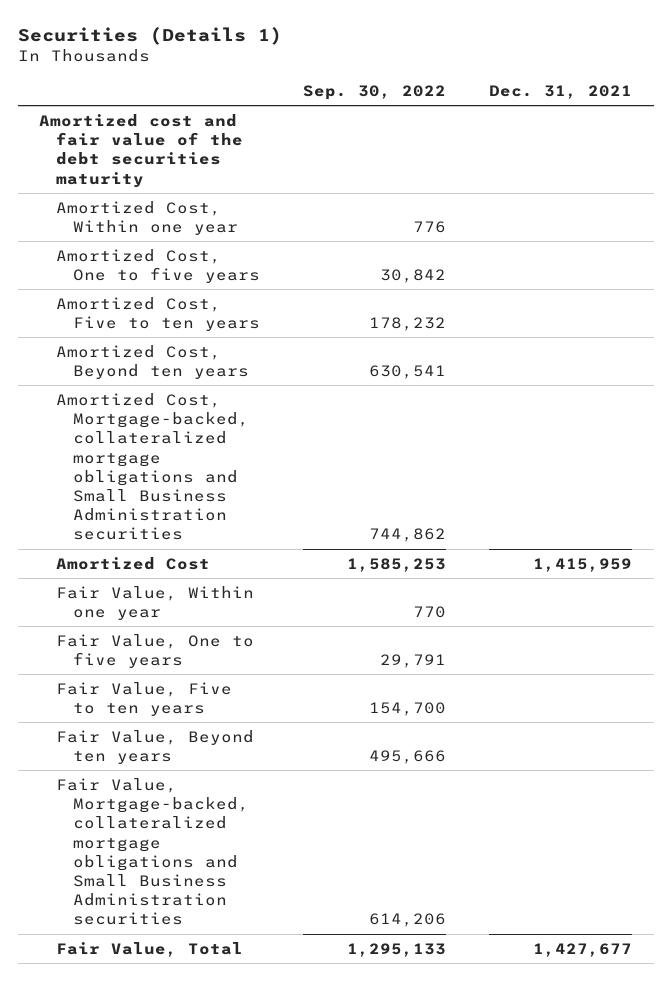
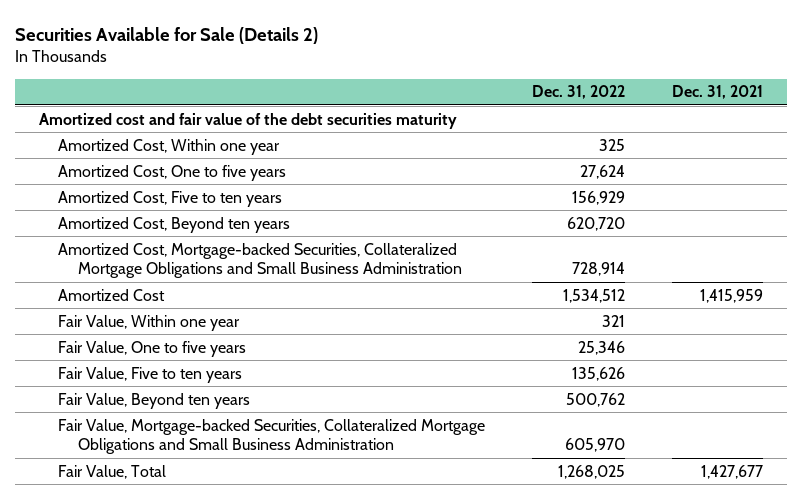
[17,26,282,45] Securities (Details 1) -> [15,26,319,44] Securities Available for Sale (Details 2)
[303,84,447,100] Sep. 30, 2022 -> none
none -> [532,85,626,100] Dec. 31, 2022
[56,392,250,541] Amortized Cost, Mortgage-backed, collateralized mortgage obligations and Small Business Administration securities -> [58,242,463,279] Amortized Cost, Mortgage-backed Securities, Collateralized Mortgage Obligations and Small Business Administration
[56,777,250,926] Fair Value, Mortgage-backed, collateralized mortgage obligations and Small Business Administration securities -> [58,418,486,455] Fair Value, Mortgage-backed Securities, Collateralized Mortgage Obligations and Small Business Administration

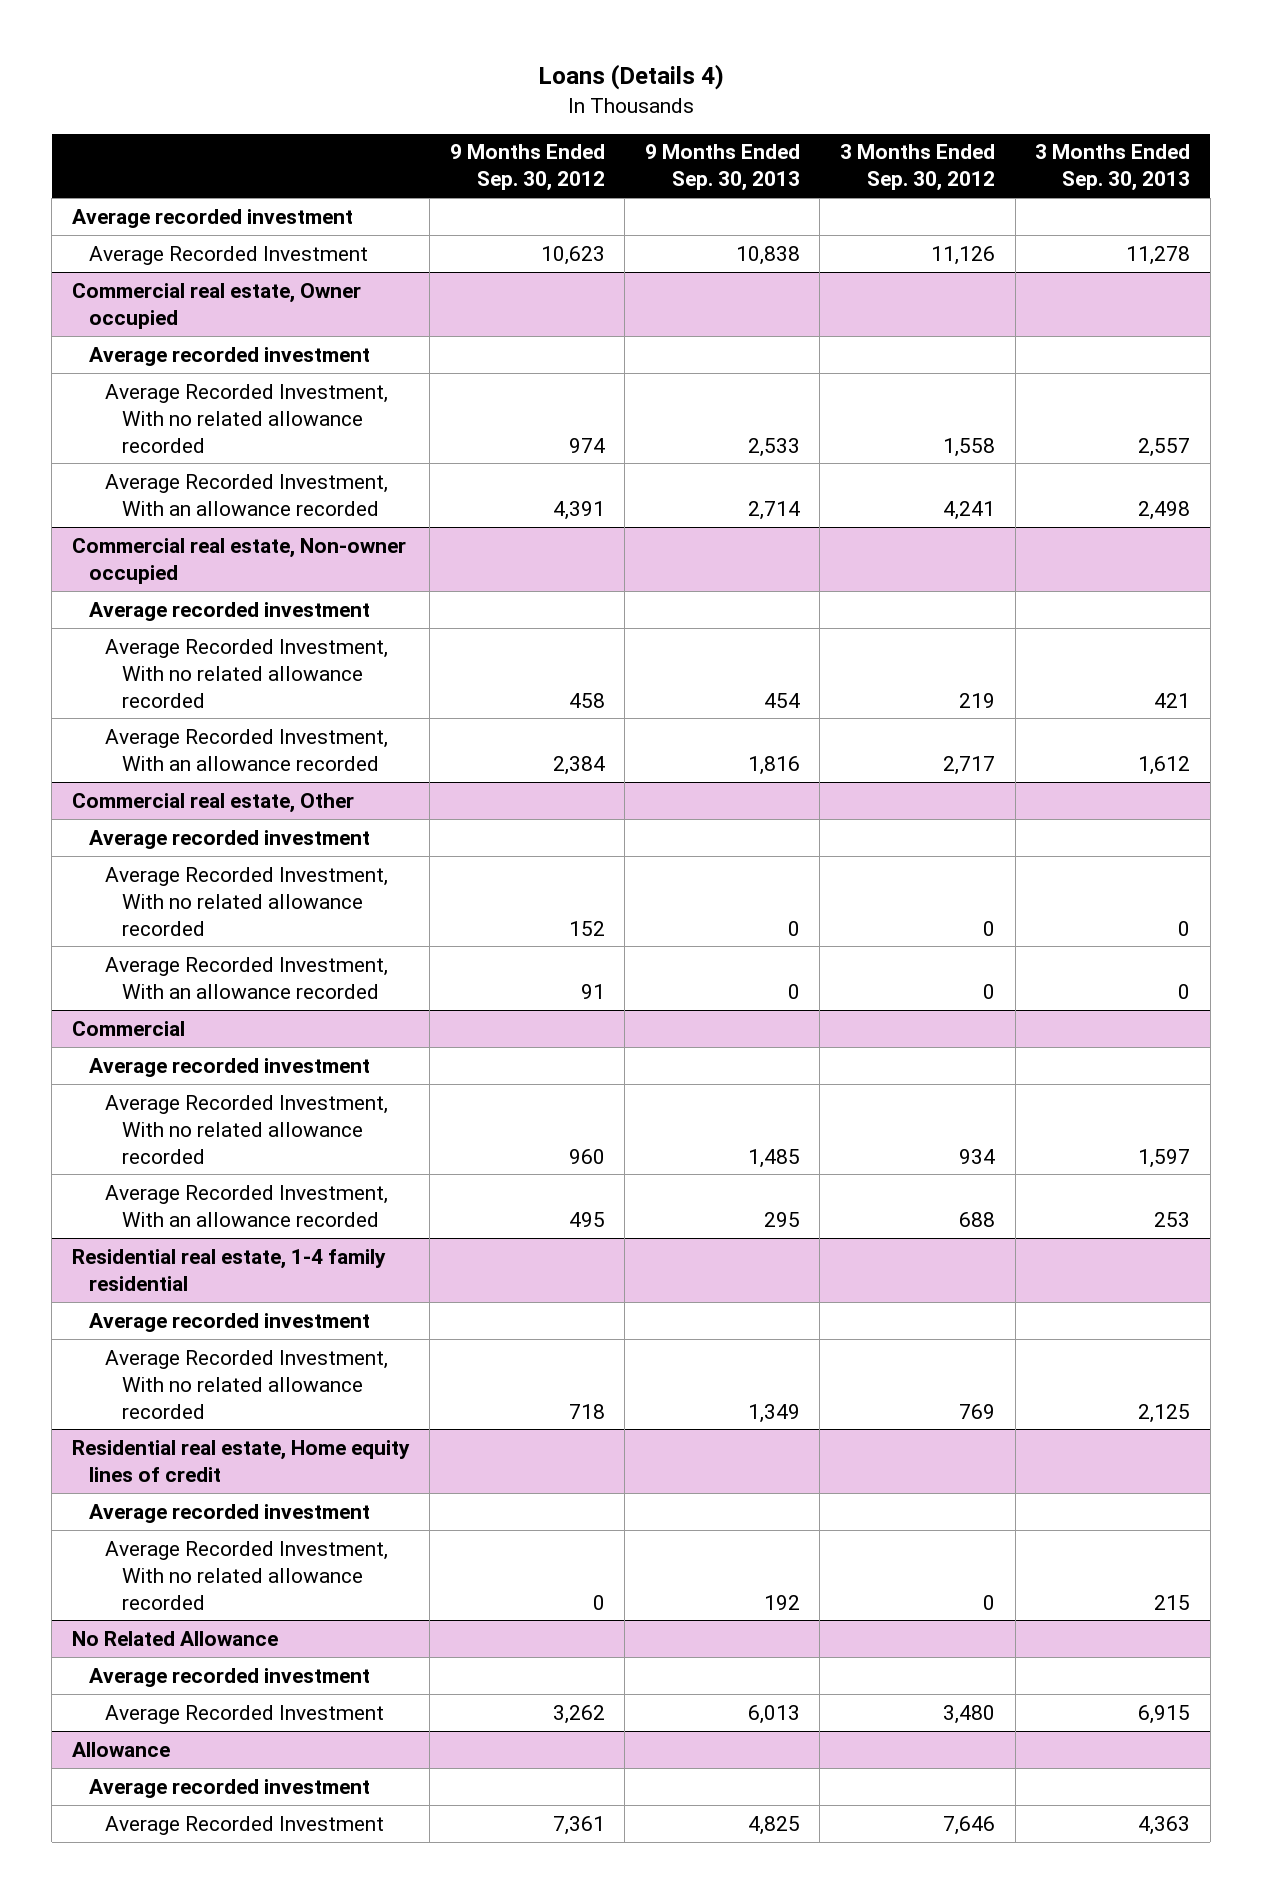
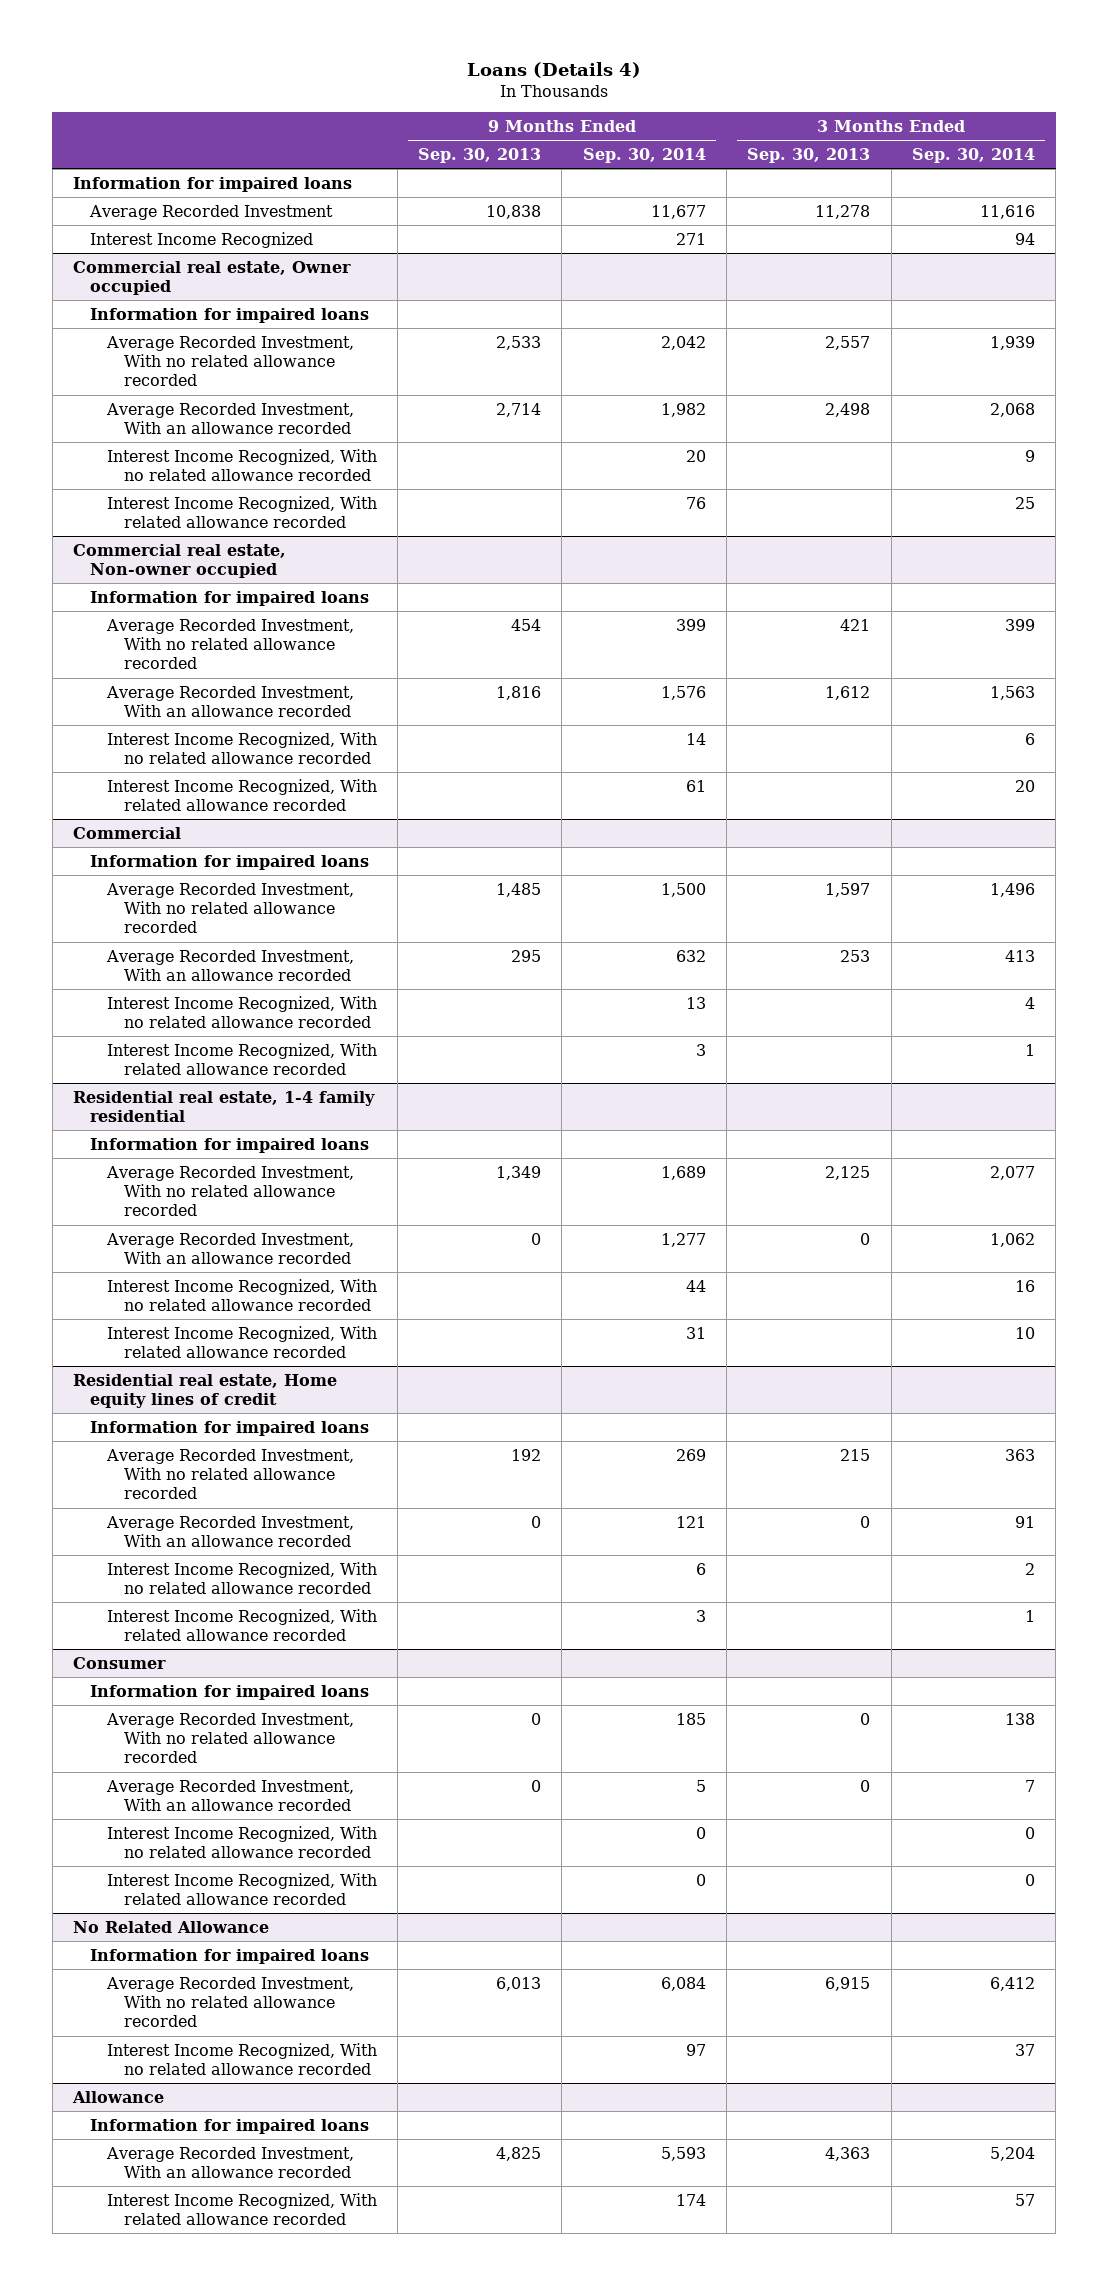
[449,144,605,192] 9 Months Ended Sep. 30, 2012 -> none
[839,144,995,192] 3 Months Ended Sep. 30, 2012 -> none
none -> [582,147,706,163] Sep. 30, 2014
none -> [911,147,1035,163] Sep. 30, 2014
[71,208,353,228] Average recorded investment -> [72,176,352,192] Information for impaired loans
none -> [89,231,313,248] Interest Income Recognized
[88,346,370,366] Average recorded investment -> [89,307,369,323] Information for impaired loans
none -> [106,448,377,482] Interest Income Recognized, With no related allowance recorded
none -> [106,495,377,529] Interest Income Recognized, With related allowance recorded
[88,601,370,621] Average recorded investment -> [89,590,369,606] Information for impaired loans
[71,792,354,813] Commercial real estate, Other -> none
[88,829,370,849] Average recorded investment -> none
[105,866,389,936] Average Recorded Investment, With no related allowance recorded -> none
[105,956,389,999] Average Recorded Investment, With an allowance recorded -> none
none -> [106,731,377,765] Interest Income Recognized, With no related allowance recorded
none -> [106,778,377,812] Interest Income Recognized, With related allowance recorded
[88,1057,370,1077] Average recorded investment -> [89,854,369,870] Information for impaired loans
none -> [106,995,377,1029] Interest Income Recognized, With no related allowance recorded
none -> [106,1042,377,1076] Interest Income Recognized, With related allowance recorded
[88,1312,370,1332] Average recorded investment -> [89,1137,369,1153] Information for impaired loans
none -> [105,1232,354,1265] Average Recorded Investment, With an allowance recorded
none -> [106,1278,377,1312] Interest Income Recognized, With no related allowance recorded
none -> [106,1325,377,1359] Interest Income Recognized, With related allowance recorded
[88,1503,370,1523] Average recorded investment -> [89,1420,369,1436] Information for impaired loans
none -> [105,1515,354,1548] Average Recorded Investment, With an allowance recorded
none -> [106,1561,377,1595] Interest Income Recognized, With no related allowance recorded
none -> [106,1608,377,1642] Interest Income Recognized, With related allowance recorded
none -> [72,1656,166,1669] Consumer
none -> [89,1684,369,1700] Information for impaired loans
none -> [105,1712,354,1764] Average Recorded Investment, With no related allowance recorded
none -> [105,1779,354,1812] Average Recorded Investment, With an allowance recorded
none -> [106,1825,377,1859] Interest Income Recognized, With no related allowance recorded
none -> [106,1872,377,1906] Interest Income Recognized, With related allowance recorded
[88,1667,370,1687] Average recorded investment -> [89,1948,369,1964] Information for impaired loans
[105,1704,385,1724] Average Recorded Investment -> [105,1976,354,2028] Average Recorded Investment, With no related allowance recorded
none -> [106,2042,377,2076] Interest Income Recognized, With no related allowance recorded
[88,1778,370,1798] Average recorded investment -> [89,2118,369,2134] Information for impaired loans
[105,1815,385,1835] Average Recorded Investment -> [105,2146,354,2179] Average Recorded Investment, With an allowance recorded
none -> [106,2192,377,2226] Interest Income Recognized, With related allowance recorded

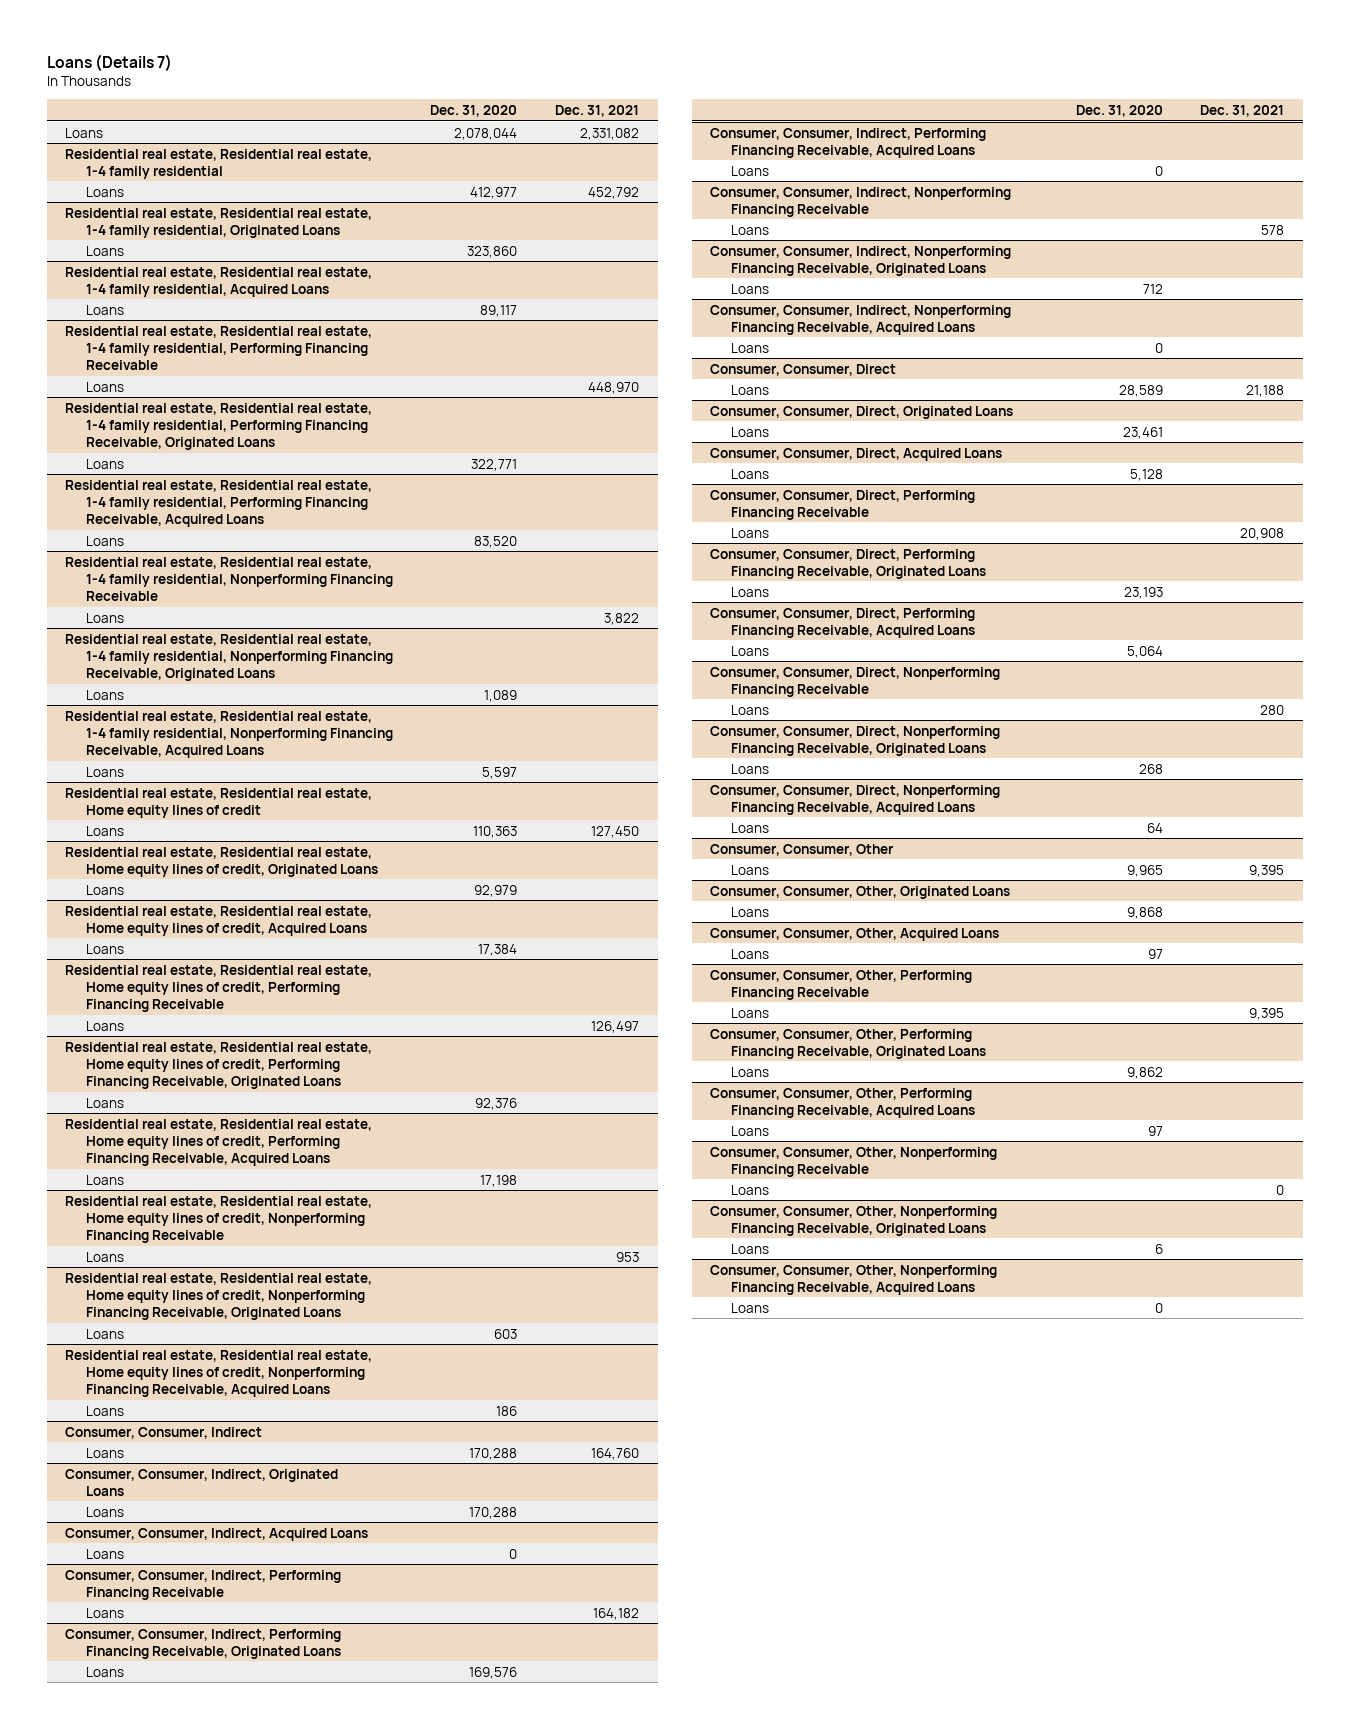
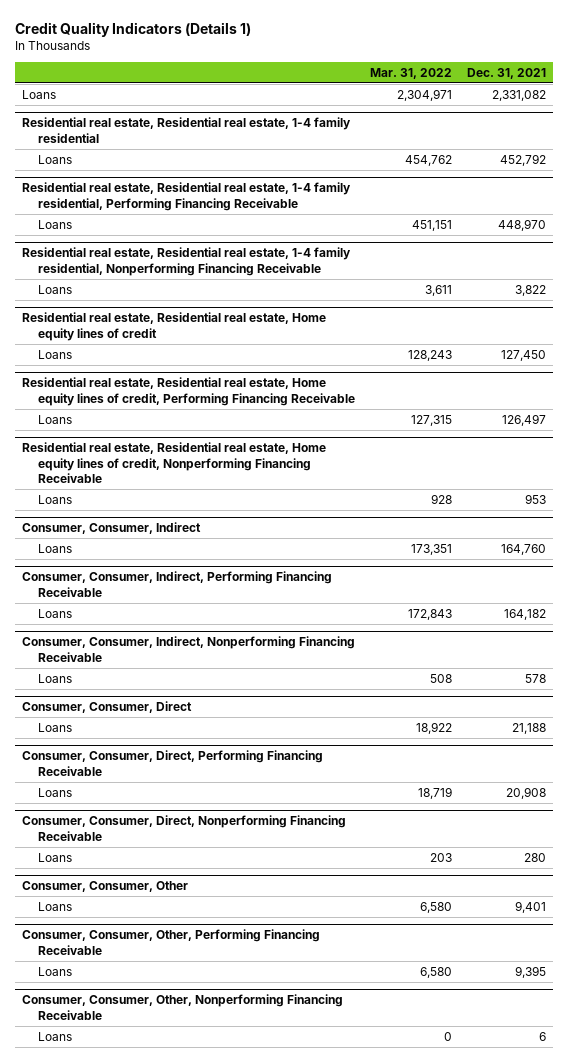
[46,53,172,71] Loans (Details 7) -> [14,21,251,37] Credit Quality Indicators (Details 1)
[430,104,518,117] Dec. 31, 2020 -> none
none -> [370,67,453,79] Mar. 31, 2022
[65,207,373,238] Residential real estate, Residential real estate, 1-4 family residential, Originated Loans -> none
[85,245,124,256] Loans -> none
[65,266,373,297] Residential real estate, Residential real estate, 1-4 family residential, Acquired Loans -> none
[85,304,124,315] Loans -> none
[65,402,373,450] Residential real estate, Residential real estate, 1-4 family residential, Performing Financing Receivable, Originated Loans -> none
[85,458,124,469] Loans -> none
[65,479,373,527] Residential real estate, Residential real estate, 1-4 family residential, Performing Financing Receivable, Acquired Loans -> none
[85,535,124,546] Loans -> none
[65,633,393,681] Residential real estate, Residential real estate, 1-4 family residential, Nonperforming Financing Receivable, Originated Loans -> none
[85,689,124,700] Loans -> none
[65,710,393,758] Residential real estate, Residential real estate, 1-4 family residential, Nonperforming Financing Receivable, Acquired Loans -> none
[85,766,124,777] Loans -> none
[65,846,378,877] Residential real estate, Residential real estate, Home equity lines of credit, Originated Loans -> none
[85,884,124,895] Loans -> none
[65,905,373,936] Residential real estate, Residential real estate, Home equity lines of credit, Acquired Loans -> none
[85,943,124,954] Loans -> none
[65,1041,373,1089] Residential real estate, Residential real estate, Home equity lines of credit, Performing Financing Receivable, Originated Loans -> none
[85,1097,124,1108] Loans -> none
[65,1118,373,1166] Residential real estate, Residential real estate, Home equity lines of credit, Performing Financing Receivable, Acquired Loans -> none
[85,1174,124,1185] Loans -> none
[65,1272,373,1320] Residential real estate, Residential real estate, Home equity lines of credit, Nonperforming Financing Receivable, Originated Loans -> none
[85,1328,124,1339] Loans -> none
[65,1349,373,1397] Residential real estate, Residential real estate, Home equity lines of credit, Nonperforming Financing Receivable, Acquired Loans -> none
[85,1405,124,1416] Loans -> none
[65,1468,339,1496] Consumer, Consumer, Indirect, Originated Loans -> none
[85,1506,124,1517] Loans -> none
[65,1527,369,1541] Consumer, Consumer, Indirect, Acquired Loans -> none
[85,1548,124,1559] Loans -> none
[65,1628,342,1659] Consumer, Consumer, Indirect, Performing Financing Receivable, Originated Loans -> none
[85,1666,124,1677] Loans -> none
[710,127,987,158] Consumer, Consumer, Indirect, Performing Financing Receivable, Acquired Loans -> none
[730,165,769,176] Loans -> none
[710,245,1012,276] Consumer, Consumer, Indirect, Nonperforming Financing Receivable, Originated Loans -> none
[730,283,769,294] Loans -> none
[710,304,1012,335] Consumer, Consumer, Indirect, Nonperforming Financing Receivable, Acquired Loans -> none
[730,342,769,353] Loans -> none
[710,405,1014,419] Consumer, Consumer, Direct, Originated Loans -> none
[730,426,769,437] Loans -> none
[710,447,1003,461] Consumer, Consumer, Direct, Acquired Loans -> none
[730,468,769,479] Loans -> none
[710,548,986,579] Consumer, Consumer, Direct, Performing Financing Receivable, Originated Loans -> none
[730,586,769,597] Loans -> none
[710,607,976,638] Consumer, Consumer, Direct, Performing Financing Receivable, Acquired Loans -> none
[730,645,769,656] Loans -> none
[710,725,1001,756] Consumer, Consumer, Direct, Nonperforming Financing Receivable, Originated Loans -> none
[730,763,769,774] Loans -> none
[710,784,1001,815] Consumer, Consumer, Direct, Nonperforming Financing Receivable, Acquired Loans -> none
[730,822,769,833] Loans -> none
[710,885,1011,899] Consumer, Consumer, Other, Originated Loans -> none
[730,906,769,917] Loans -> none
[710,927,1000,941] Consumer, Consumer, Other, Acquired Loans -> none
[730,948,769,959] Loans -> none
[1249,864,1285,877] 9,395 -> [514,900,546,913] 9,401
[710,1028,986,1059] Consumer, Consumer, Other, Performing Financing Receivable, Originated Loans -> none
[730,1066,769,1077] Loans -> none
[710,1087,975,1118] Consumer, Consumer, Other, Performing Financing Receivable, Acquired Loans -> none
[730,1125,769,1136] Loans -> none
[710,1205,998,1236] Consumer, Consumer, Other, Nonperforming Financing Receivable, Originated Loans -> none
[730,1243,769,1254] Loans -> none
[710,1264,998,1295] Consumer, Consumer, Other, Nonperforming Financing Receivable, Acquired Loans -> none
[730,1302,769,1313] Loans -> none
[1276,1184,1285,1195] 0 -> [538,1031,546,1041] 6

